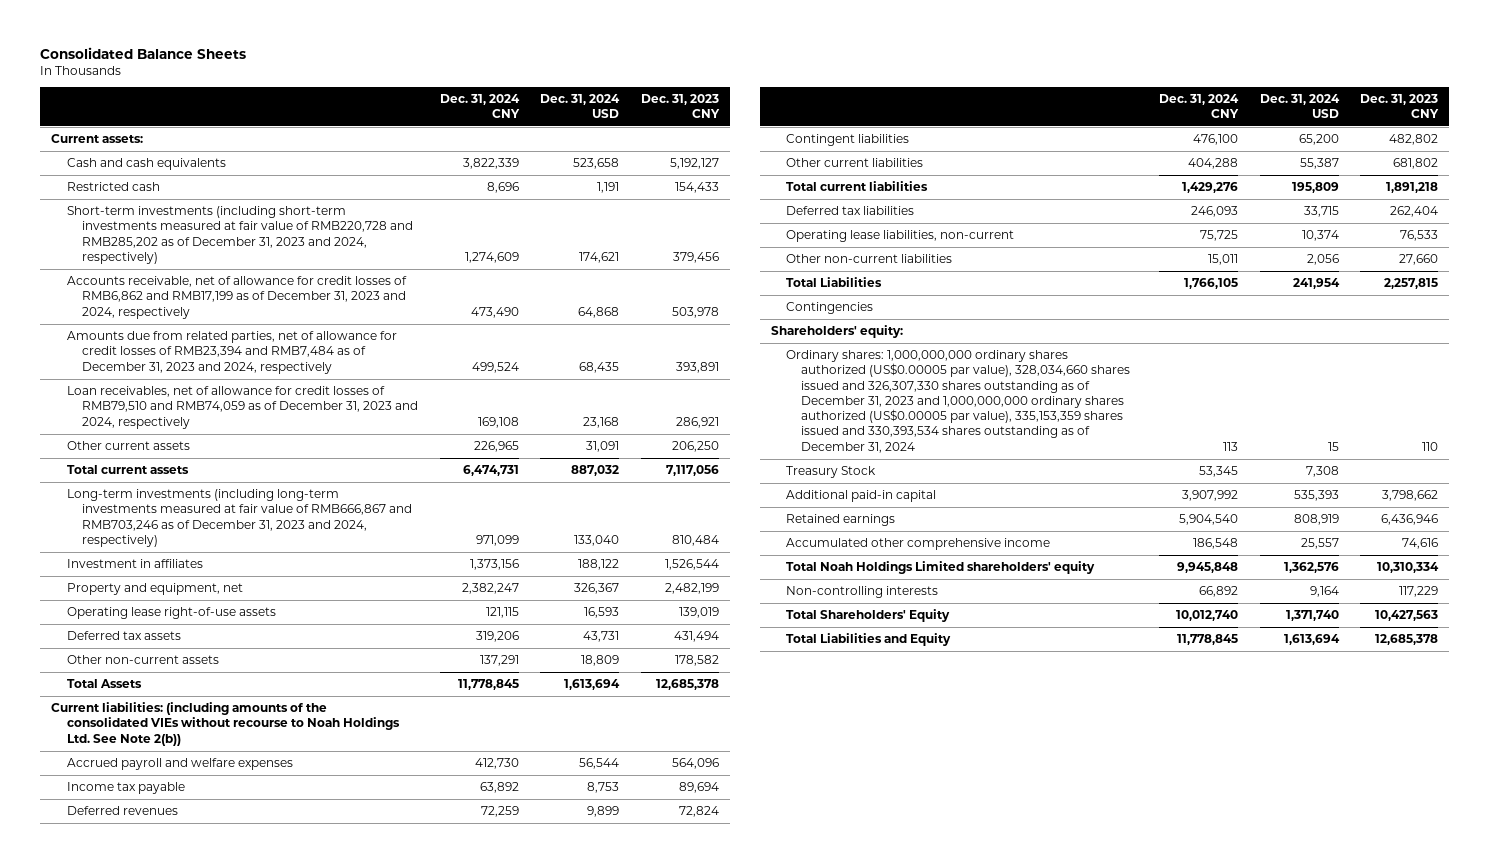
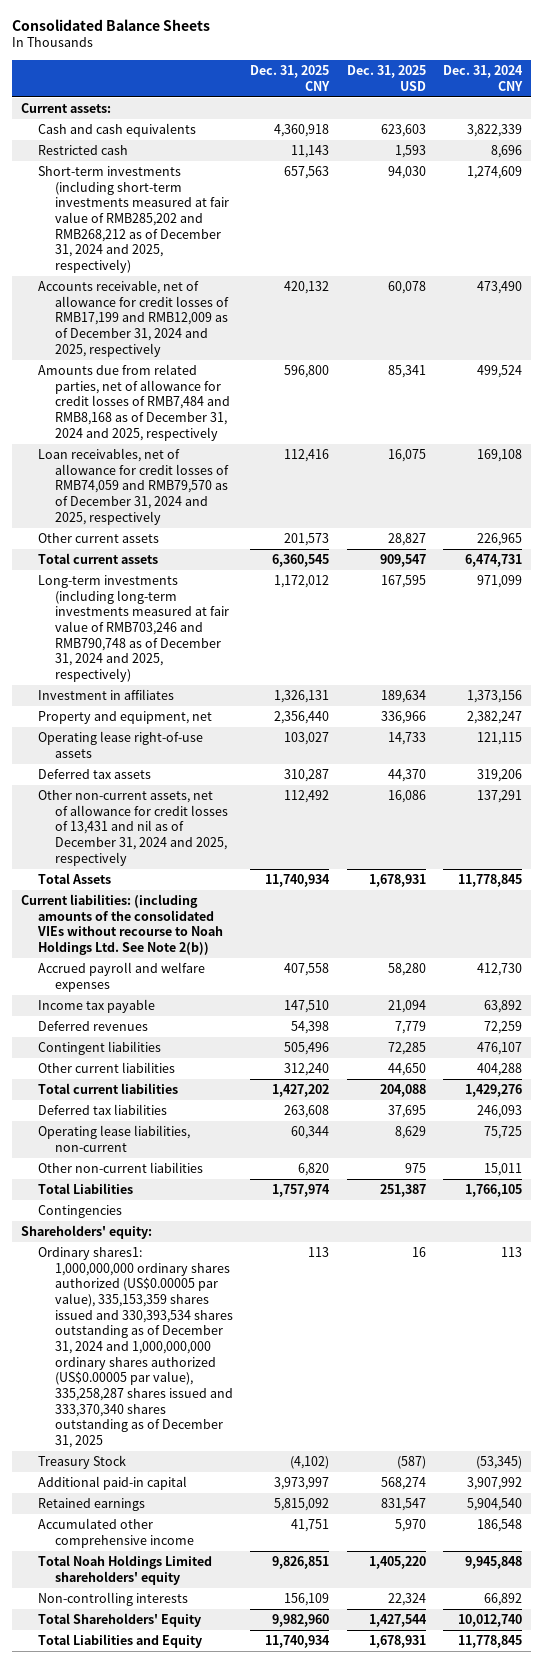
[540,93,621,118] Dec. 31, 2024 USD -> none
[641,93,721,118] Dec. 31, 2023 CNY -> none
none -> [250,64,331,91] Dec. 31, 2025 CNY
none -> [346,64,426,91] Dec. 31, 2025 USD
[66,206,413,264] Short-term investments (including short-term investments measured at fair value of RMB220,728 and RMB285,202 as of December 31, 2023 and 2024, respectively) -> [37,166,229,274] Short-term investments (including short-term investments measured at fair value of RMB285,202 and RMB268,212 as of December 31, 2024 and 2025, respectively)
[66,276,407,319] Accounts receivable, net of allowance for credit losses of RMB6,862 and RMB17,199 as of December 31, 2023 and 2024, respectively -> [37,280,229,357] Accounts receivable, net of allowance for credit losses of RMB17,199 and RMB12,009 as of December 31, 2024 and 2025, respectively
[66,331,397,374] Amounts due from related parties, net of allowance for credit losses of RMB23,394 and RMB7,484 as of December 31, 2023 and 2024, respectively -> [37,364,230,441] Amounts due from related parties, net of allowance for credit losses of RMB7,484 and RMB8,168 as of December 31, 2024 and 2025, respectively
[66,386,418,429] Loan receivables, net of allowance for credit losses of RMB79,510 and RMB74,059 as of December 31, 2023 and 2024, respectively -> [37,448,229,525] Loan receivables, net of allowance for credit losses of RMB74,059 and RMB79,570 as of December 31, 2024 and 2025, respectively
[66,489,412,547] Long-term investments (including long-term investments measured at fair value of RMB666,867 and RMB703,246 as of December 31, 2023 and 2024, respectively) -> [37,575,229,683] Long-term investments (including long-term investments measured at fair value of RMB703,246 and RMB790,748 as of December 31, 2024 and 2025, respectively)
[66,655,219,665] Other non-current assets -> [37,790,228,866] Other non-current assets, net of allowance for credit losses of 13,431 and nil as of December 31, 2024 and 2025, respectively
[1192,134,1238,146] 476,100 -> [477,1042,523,1056] 476,107
[785,350,1131,453] Ordinary shares: 1,000,000,000 ordinary shares authorized (US$0.00005 par value), 328,034,660 shares issued and 326,307,330 shares outstanding as of December 31, 2023 and 1,000,000,000 ordinary shares authorized (US$0.00005 par value), 335,153,359 shares issued and 330,393,534 shares outstanding as of December 31, 2024 -> [37,1247,233,1448] Ordinary shares1: 1,000,000,000 ordinary shares authorized (US$0.00005 par value), 335,153,359 shares issued and 330,393,534 shares outstanding as of December 31, 2024 and 1,000,000,000 ordinary shares authorized (US$0.00005 par value), 335,258,287 shares issued and 333,370,340 shares outstanding as of December 31, 2025
[1198,466,1238,478] 53,345 -> [476,1456,523,1470] (53,345)

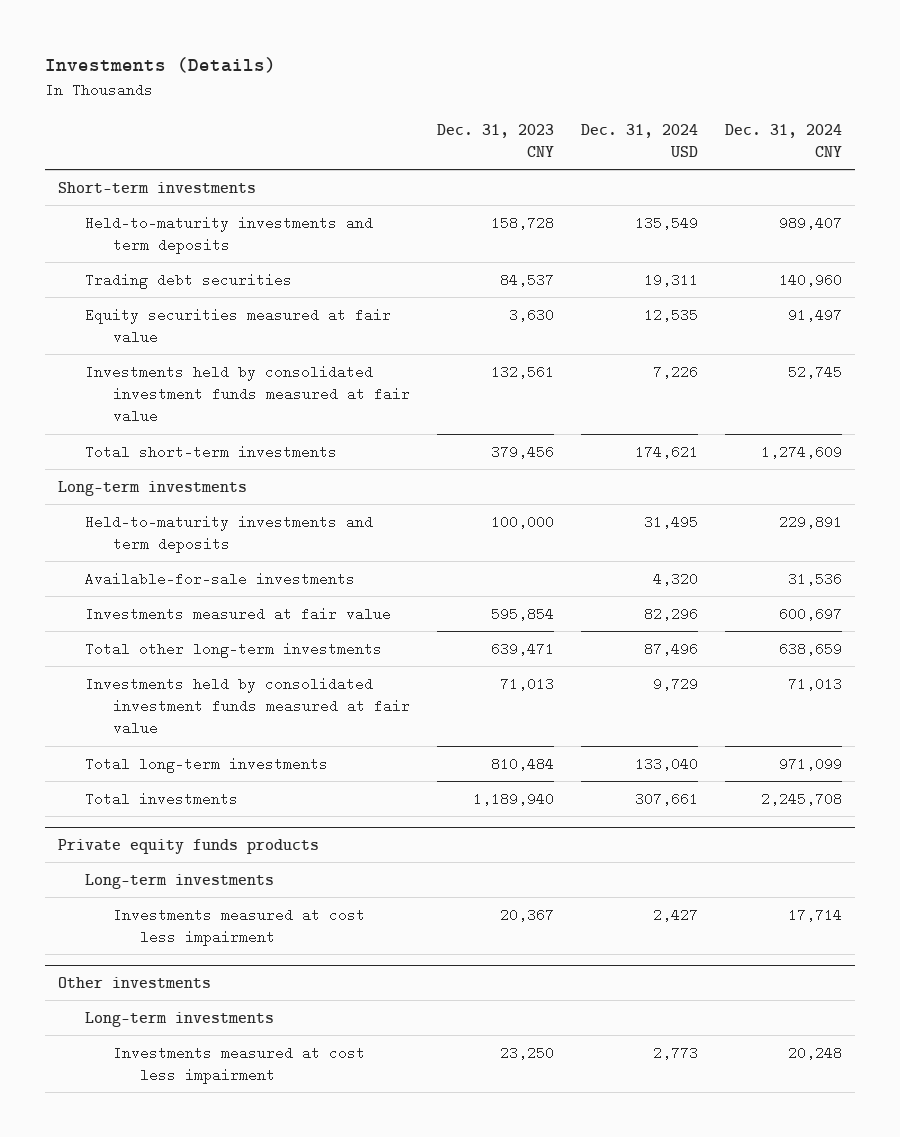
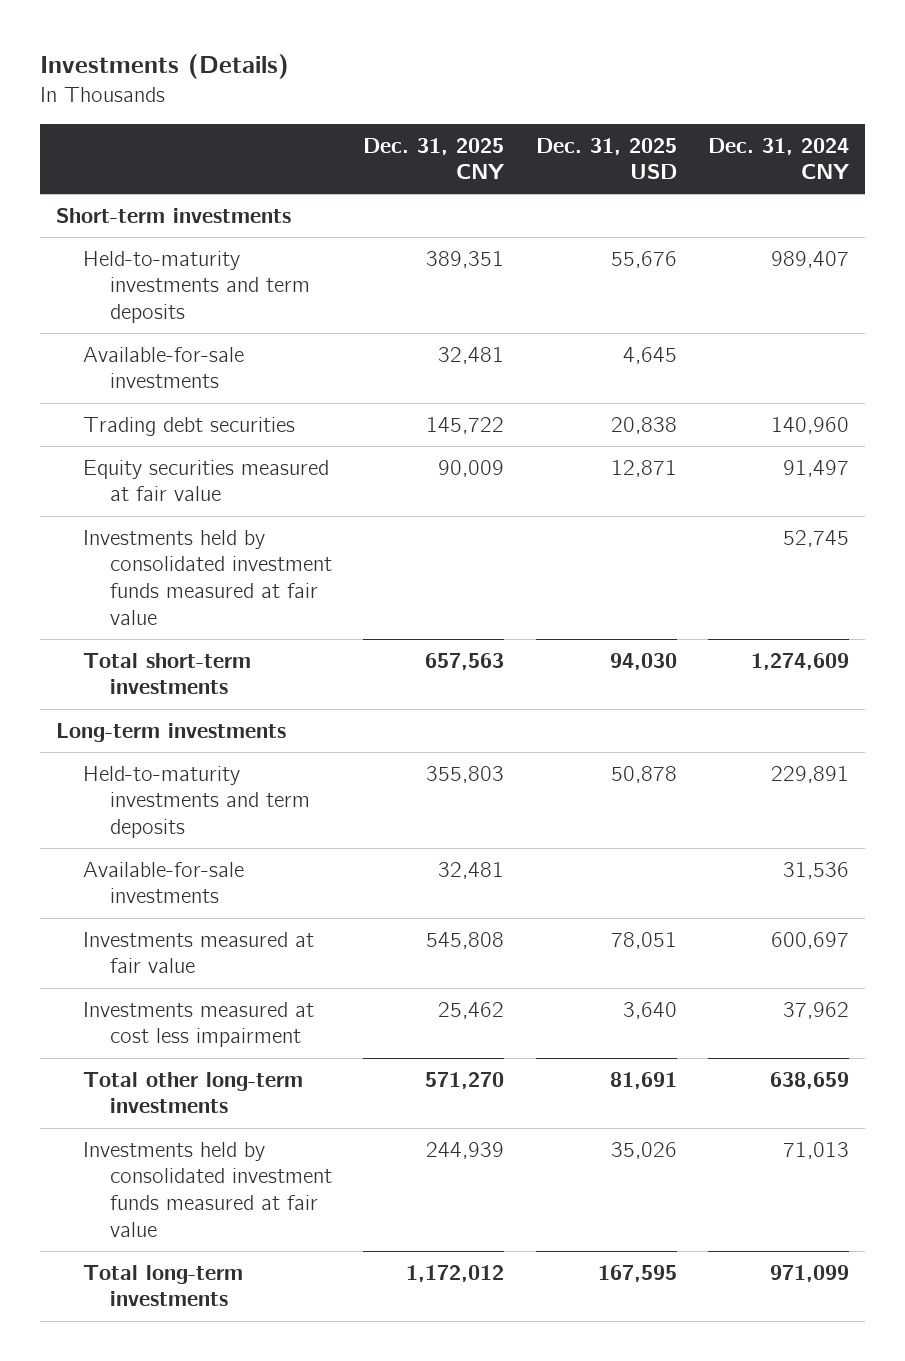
[436,123,554,157] Dec. 31, 2023 CNY -> none
[580,123,698,157] Dec. 31, 2024 USD -> none
none -> [363,137,506,180] Dec. 31, 2025 CNY
none -> [535,137,677,180] Dec. 31, 2025 USD
none -> [82,346,244,389] Available-for-sale investments
none -> [82,1001,314,1048] Investments measured at cost less impairment
[85,791,239,806] Total investments -> none
[58,838,320,854] Private equity funds products -> none
[85,873,275,889] Long-term investments -> none
[112,907,365,947] Investments measured at cost less impairment -> none
[58,976,212,988] Other investments -> none
[85,1011,275,1027] Long-term investments -> none
[112,1045,365,1085] Investments measured at cost less impairment -> none

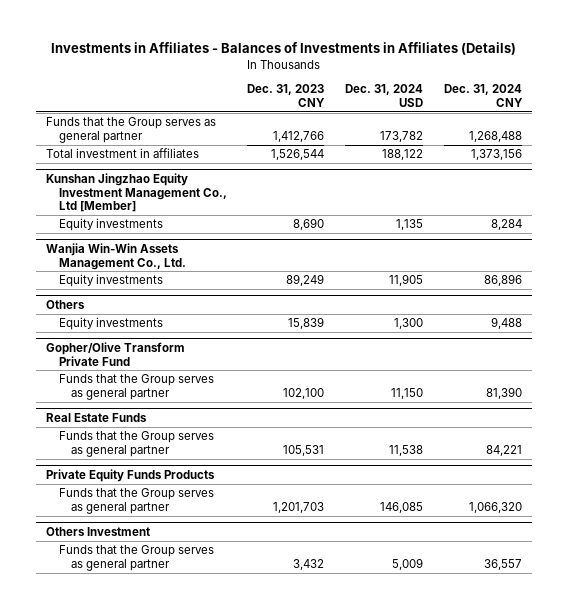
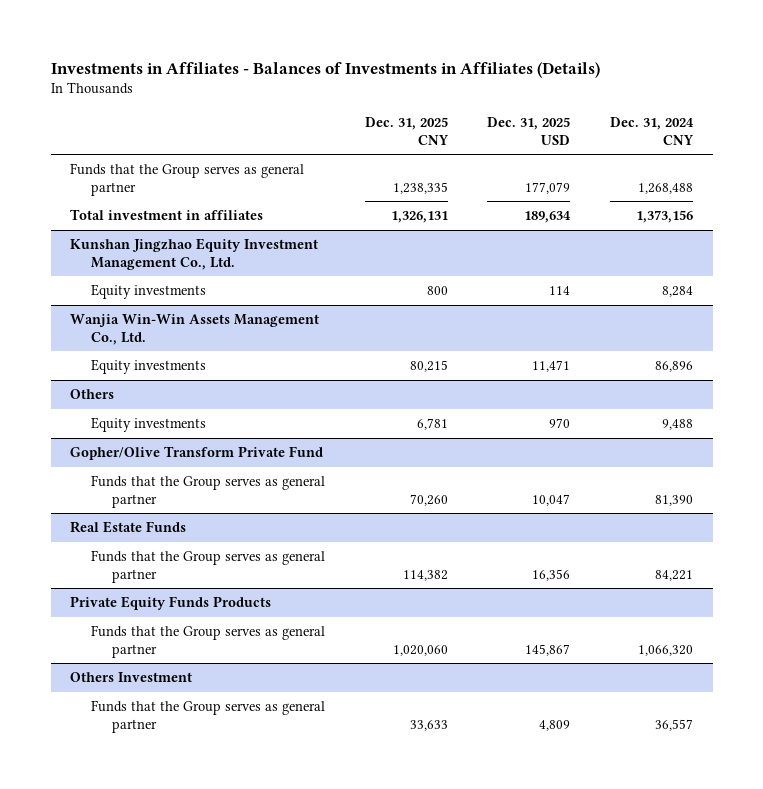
[247,84,326,108] Dec. 31, 2023 CNY -> none
[344,84,423,108] Dec. 31, 2024 USD -> none
none -> [364,117,449,145] Dec. 31, 2025 CNY
none -> [487,117,571,145] Dec. 31, 2025 USD
[45,172,227,213] Kunshan Jingzhao Equity Investment Management Co., Ltd [Member] -> [70,238,319,270] Kunshan Jingzhao Equity Investment Management Co., Ltd.

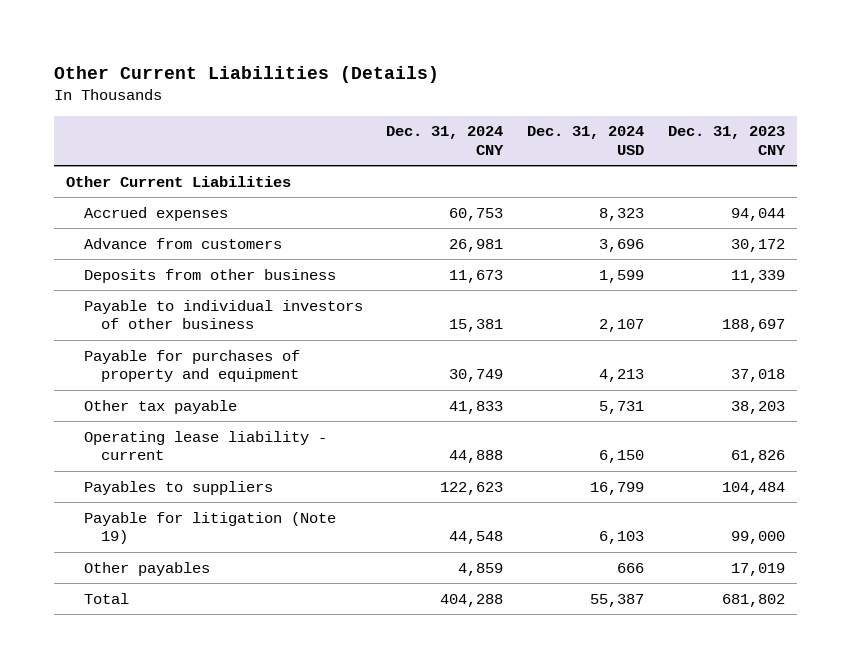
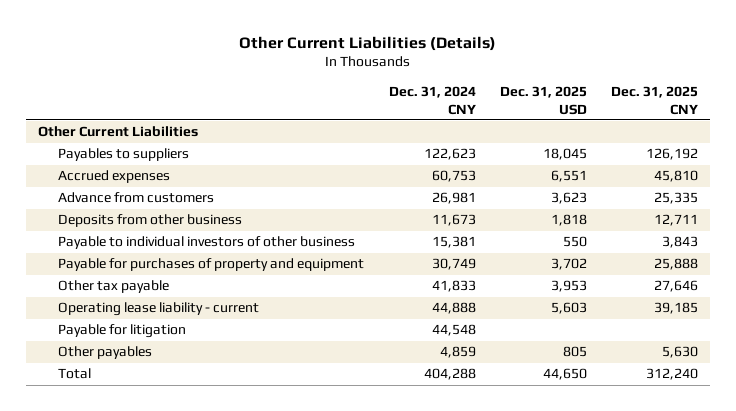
[527,126,645,156] Dec. 31, 2024 USD -> none
[667,126,786,156] Dec. 31, 2023 CNY -> none
none -> [499,85,587,115] Dec. 31, 2025 USD
none -> [610,85,698,115] Dec. 31, 2025 CNY
[83,480,273,495] Payables to suppliers -> [58,148,190,162] Payables to suppliers
[83,511,336,545] Payable for litigation (Note 19) -> [58,324,187,339] Payable for litigation

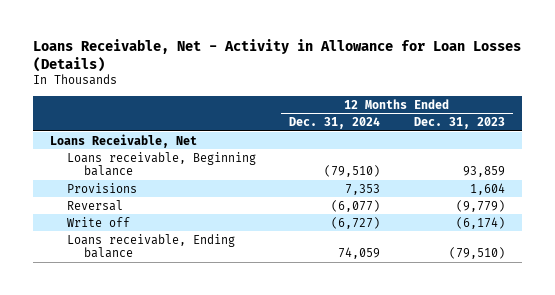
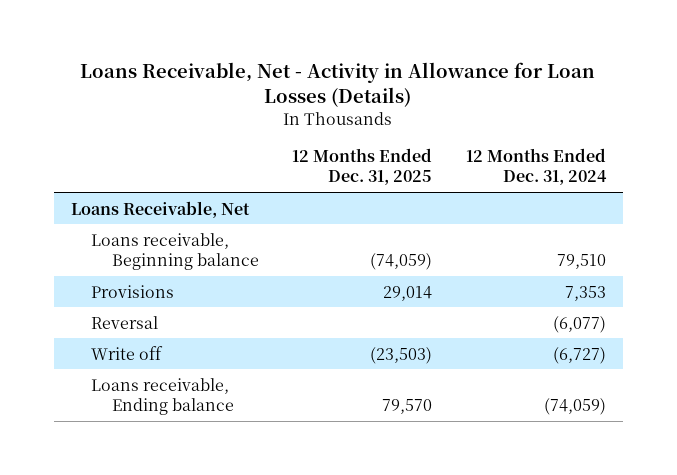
[414,116,506,129] Dec. 31, 2023 -> none
none -> [292,148,433,186] 12 Months Ended Dec. 31, 2025
[324,165,381,178] (79,510) -> [557,253,607,269] 79,510
[338,247,381,260] 74,059 -> [544,397,607,415] (74,059)

